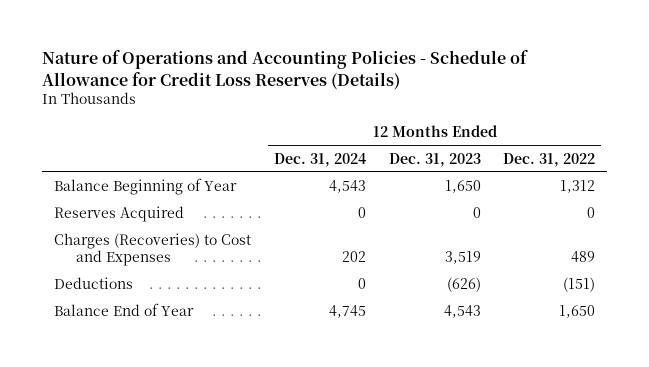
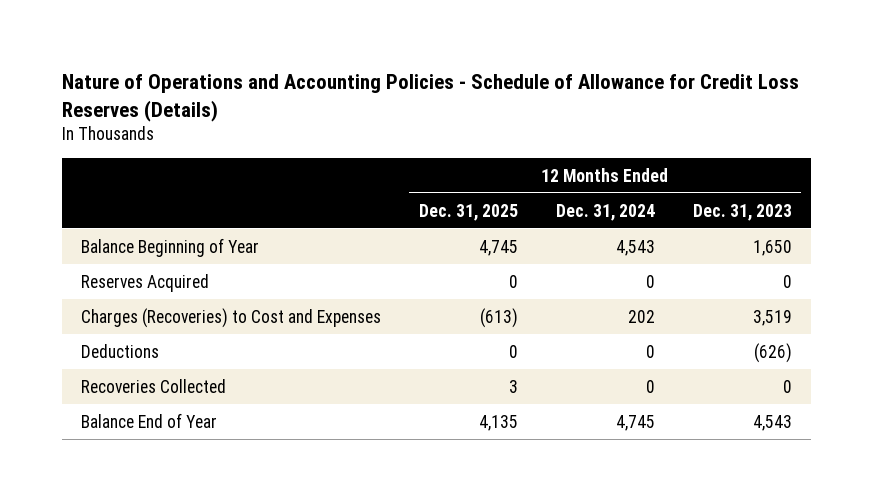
[503,152,596,167] Dec. 31, 2022 -> none
none -> [418,203,518,221] Dec. 31, 2025
none -> [80,378,226,393] Recoveries Collected

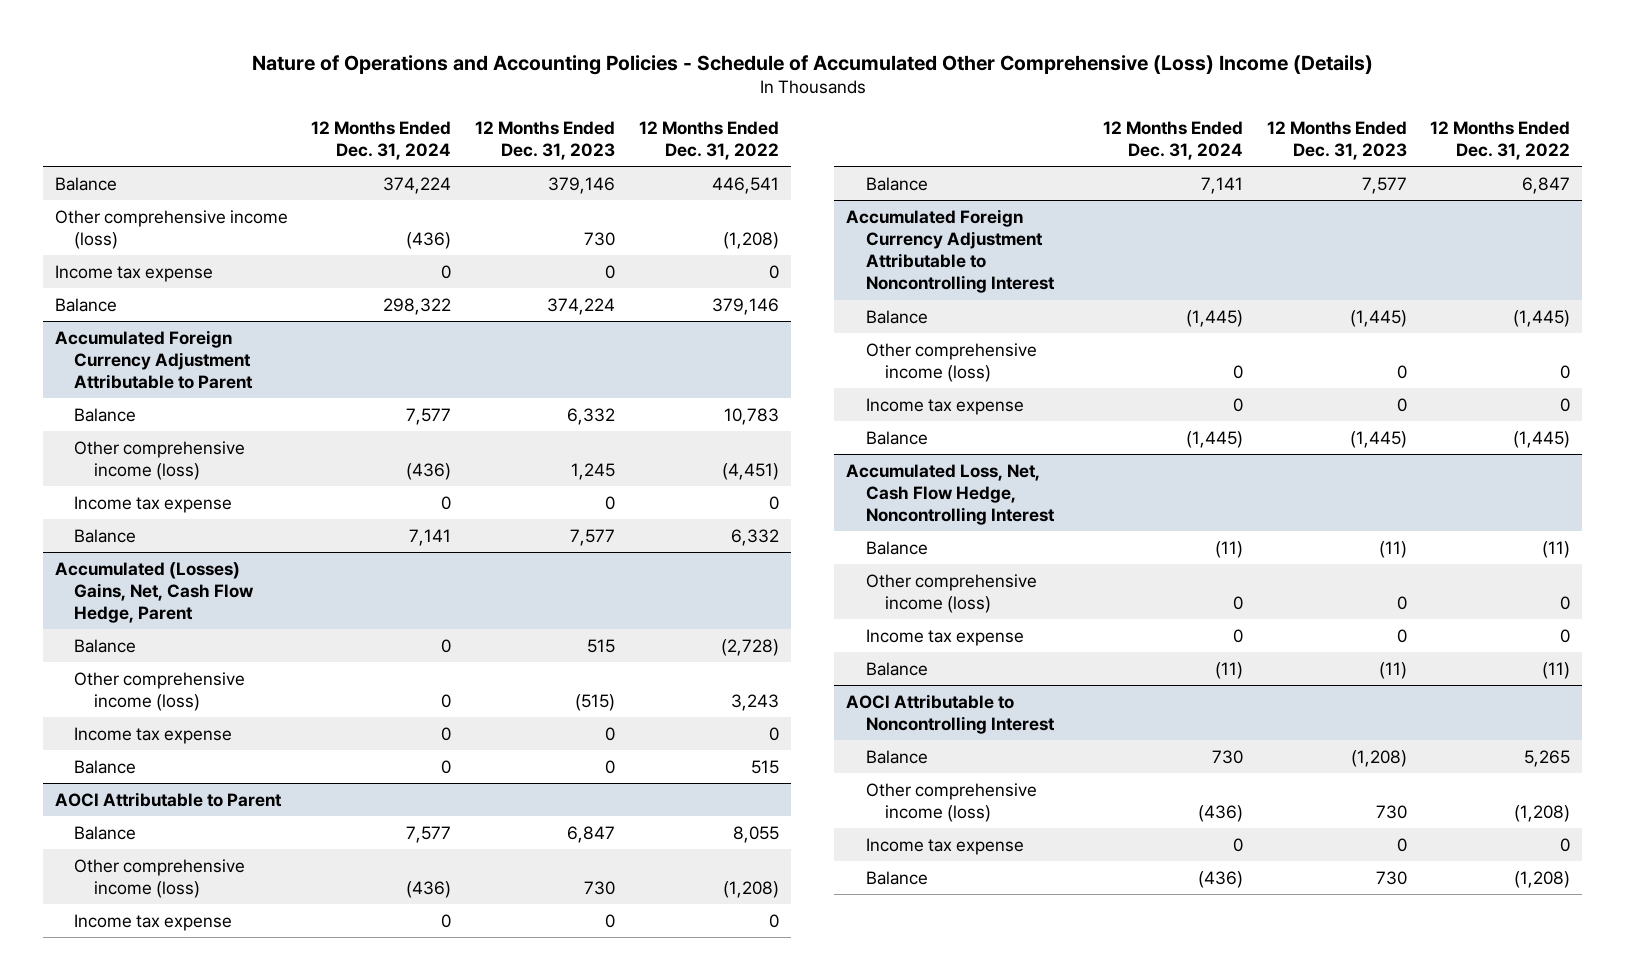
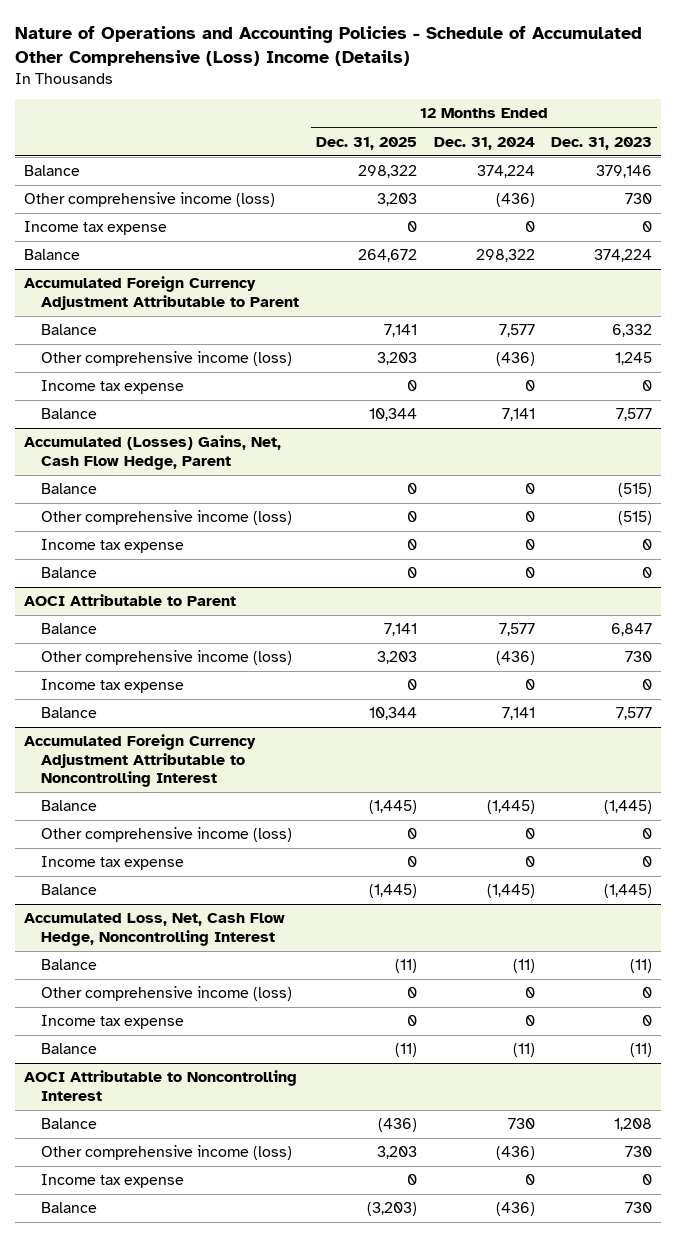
[638,120,779,160] 12 Months Ended Dec. 31, 2022 -> none
none -> [315,136,417,150] Dec. 31, 2025
[587,638,616,653] 515 -> [618,483,653,498] (515)
[1350,749,1407,767] (1,208) -> [614,1118,653,1132] 1,208

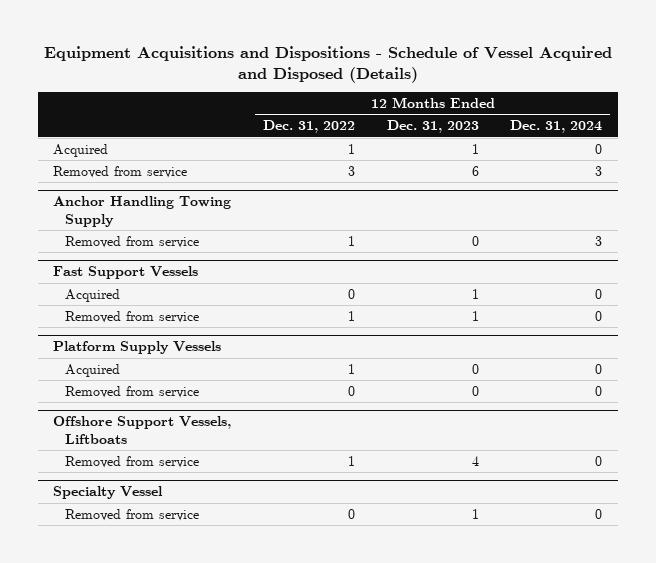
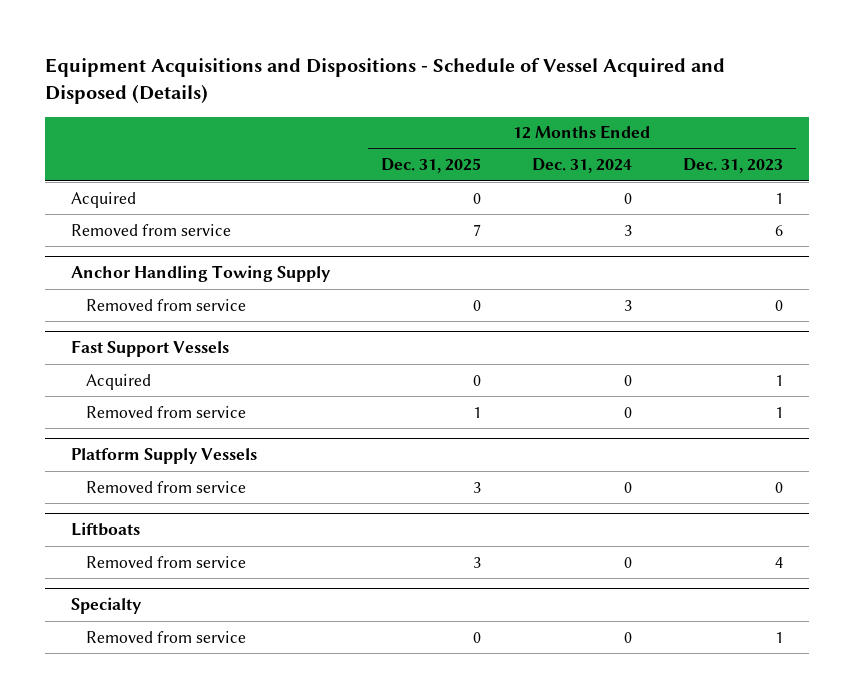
[263,120,356,134] Dec. 31, 2022 -> none
none -> [380,158,481,174] Dec. 31, 2025
[64,363,120,377] Acquired -> none
[53,416,232,444] Offshore Support Vessels, Liftboats -> [70,522,140,537] Liftboats
[53,486,164,500] Specialty Vessel -> [70,597,142,615] Specialty

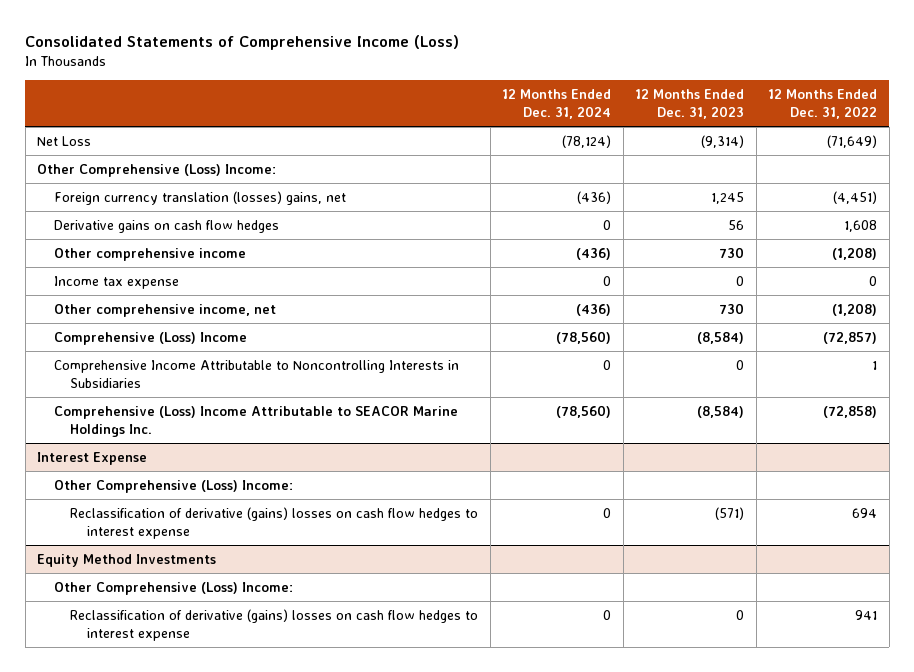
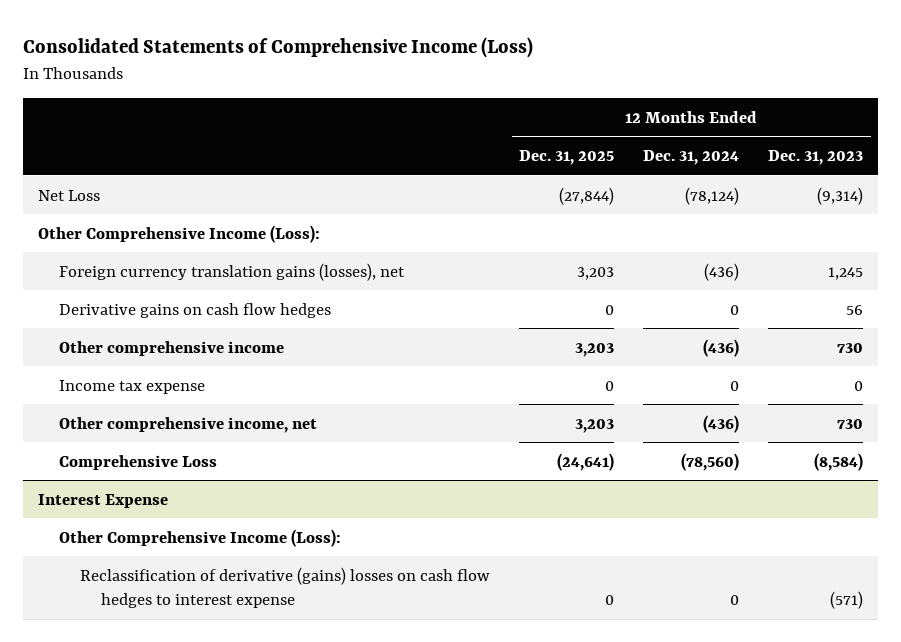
[768,88,878,119] 12 Months Ended Dec. 31, 2022 -> none
none -> [519,150,615,166] Dec. 31, 2025
[37,163,277,177] Other Comprehensive (Loss) Income: -> [37,224,320,243] Other Comprehensive Income (Loss):
[53,190,346,205] Foreign currency translation (losses) gains, net -> [58,262,405,281] Foreign currency translation gains (losses), net
[53,331,247,345] Comprehensive (Loss) Income -> none
[53,359,459,389] Comprehensive Income Attributable to Noncontrolling Interests in Subsidiaries -> none
[53,405,458,438] Comprehensive (Loss) Income Attributable to SEACOR Marine Holdings Inc. -> [58,454,217,470] Comprehensive Loss
[53,479,293,493] Other Comprehensive (Loss) Income: -> [58,528,341,547] Other Comprehensive Income (Loss):
[37,553,217,567] Equity Method Investments -> none
[53,581,293,595] Other Comprehensive (Loss) Income: -> none
[70,608,479,642] Reclassification of derivative (gains) losses on cash flow hedges to interest expense -> none

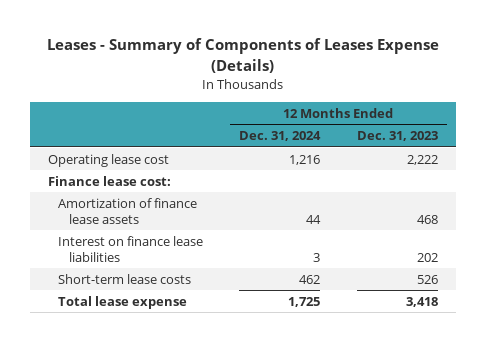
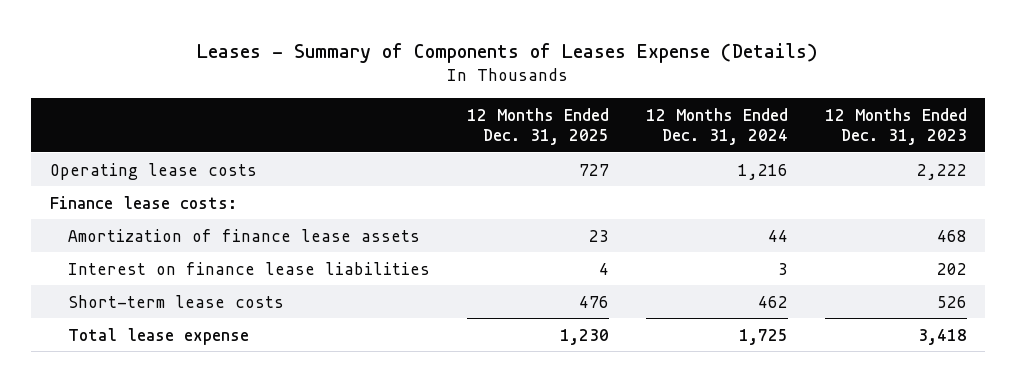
none -> [466,107,609,145] 12 Months Ended Dec. 31, 2025
[48,153,170,167] Operating lease cost -> [49,162,257,180] Operating lease costs
[48,175,172,186] Finance lease cost: -> [49,195,237,209] Finance lease costs:

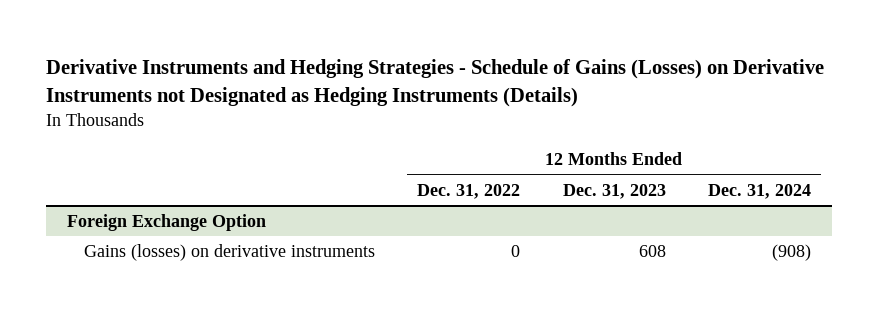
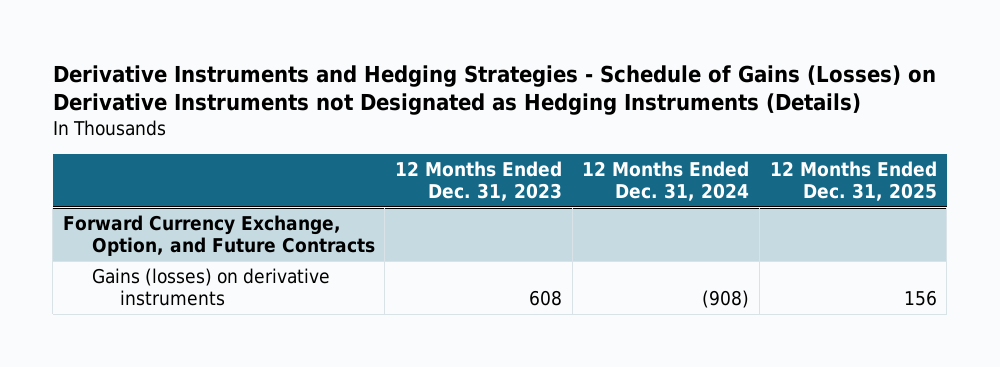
[417,183,521,199] Dec. 31, 2022 -> none
none -> [769,161,937,201] 12 Months Ended Dec. 31, 2025
[67,214,267,232] Foreign Exchange Option -> [63,215,375,256] Forward Currency Exchange, Option, and Future Contracts

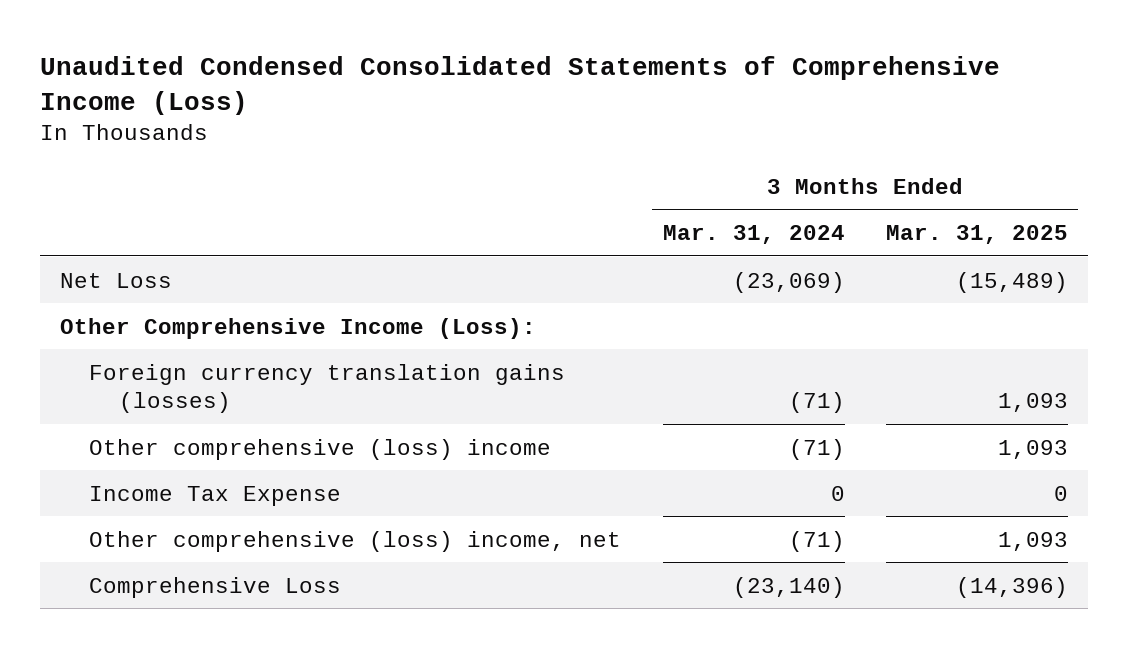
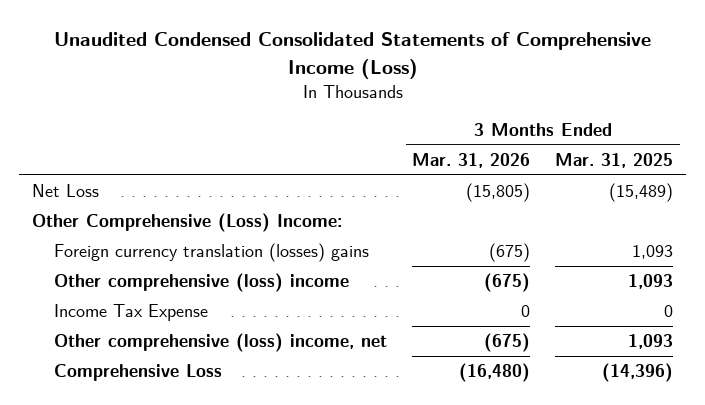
[662,225,845,245] Mar. 31, 2024 -> none
none -> [412,153,531,169] Mar. 31, 2026
[60,317,537,339] Other Comprehensive Income (Loss): -> [31,213,342,233] Other Comprehensive (Loss) Income:
[89,363,566,414] Foreign currency translation gains (losses) -> [54,243,370,263] Foreign currency translation (losses) gains

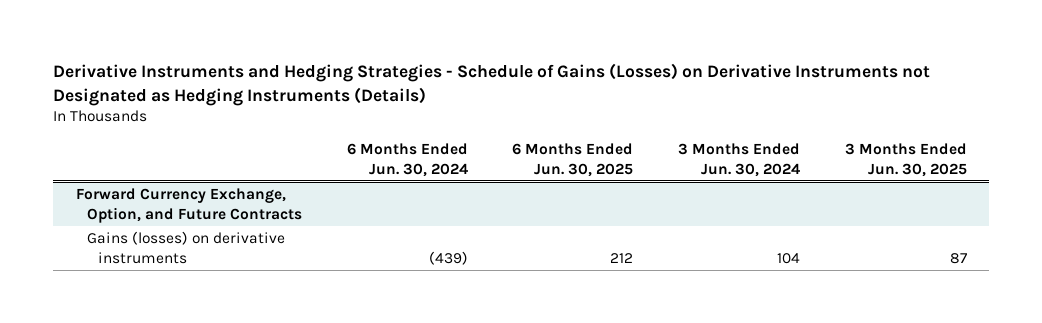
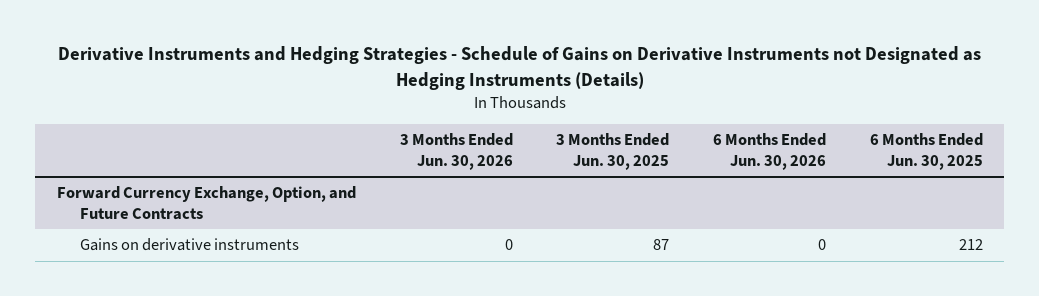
[53,63,931,106] Derivative Instruments and Hedging Strategies - Schedule of Gains (Losses) on Derivative Instruments not Designated as Hedging Instruments (Details) -> [57,46,981,90] Derivative Instruments and Hedging Strategies - Schedule of Gains on Derivative Instruments not Designated as Hedging Instruments (Details)
[346,142,468,177] 6 Months Ended Jun. 30, 2024 -> none
[677,142,800,177] 3 Months Ended Jun. 30, 2024 -> none
none -> [399,133,513,170] 3 Months Ended Jun. 30, 2026
none -> [712,133,826,170] 6 Months Ended Jun. 30, 2026
[87,230,286,264] Gains (losses) on derivative instruments -> [79,238,299,252] Gains on derivative instruments

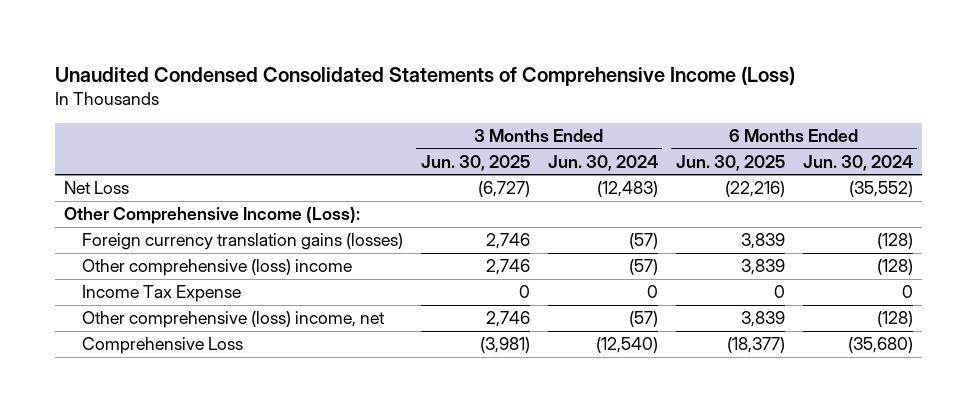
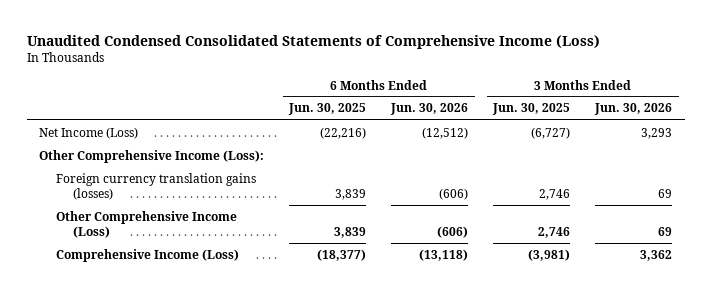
[547,154,658,171] Jun. 30, 2024 -> none
[802,154,913,171] Jun. 30, 2024 -> none
none -> [390,103,469,116] Jun. 30, 2026
none -> [594,103,673,116] Jun. 30, 2026
[64,181,130,195] Net Loss -> [39,126,139,139] Net Income (Loss)
[81,285,241,303] Income Tax Expense -> none
[81,311,385,329] Other comprehensive (loss) income, net -> none
[81,259,352,277] Other comprehensive (loss) income -> [56,210,238,238] Other Comprehensive Income (Loss)
[81,337,243,355] Comprehensive Loss -> [56,248,240,262] Comprehensive Income (Loss)

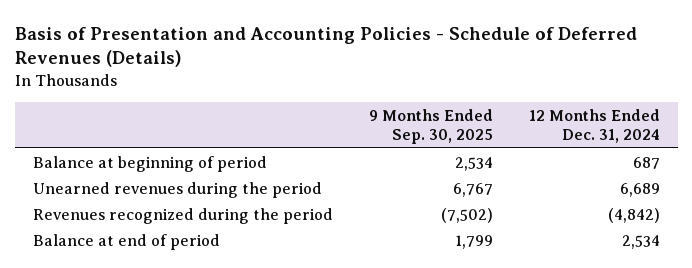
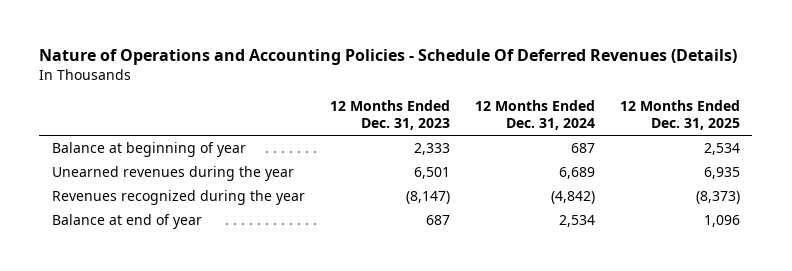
[14,26,637,68] Basis of Presentation and Accounting Policies - Schedule of Deferred Revenues (Details) -> [39,49,738,66] Nature of Operations and Accounting Policies - Schedule Of Deferred Revenues (Details)
[368,108,493,145] 9 Months Ended Sep. 30, 2025 -> none
none -> [329,100,450,131] 12 Months Ended Dec. 31, 2023
none -> [619,100,740,131] 12 Months Ended Dec. 31, 2025
[32,155,267,172] Balance at beginning of period -> [51,142,246,158] Balance at beginning of year
[32,181,322,198] Unearned revenues during the period -> [51,166,294,182] Unearned revenues during the year
[32,207,333,224] Revenues recognized during the period -> [51,190,305,206] Revenues recognized during the year
[32,233,220,250] Balance at end of period -> [51,214,202,230] Balance at end of year

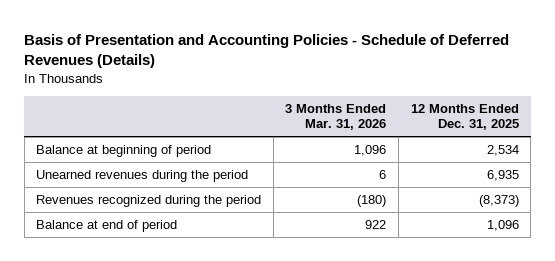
[39,49,738,66] Nature of Operations and Accounting Policies - Schedule Of Deferred Revenues (Details) -> [24,33,510,68] Basis of Presentation and Accounting Policies - Schedule of Deferred Revenues (Details)
[329,100,450,131] 12 Months Ended Dec. 31, 2023 -> none
[474,100,595,131] 12 Months Ended Dec. 31, 2024 -> none
none -> [285,103,387,131] 3 Months Ended Mar. 31, 2026
[51,142,246,158] Balance at beginning of year -> [36,144,212,157] Balance at beginning of period
[51,166,294,182] Unearned revenues during the year -> [36,169,249,182] Unearned revenues during the period
[51,190,305,206] Revenues recognized during the year -> [36,194,262,207] Revenues recognized during the period
[51,214,202,230] Balance at end of year -> [36,219,178,232] Balance at end of period

